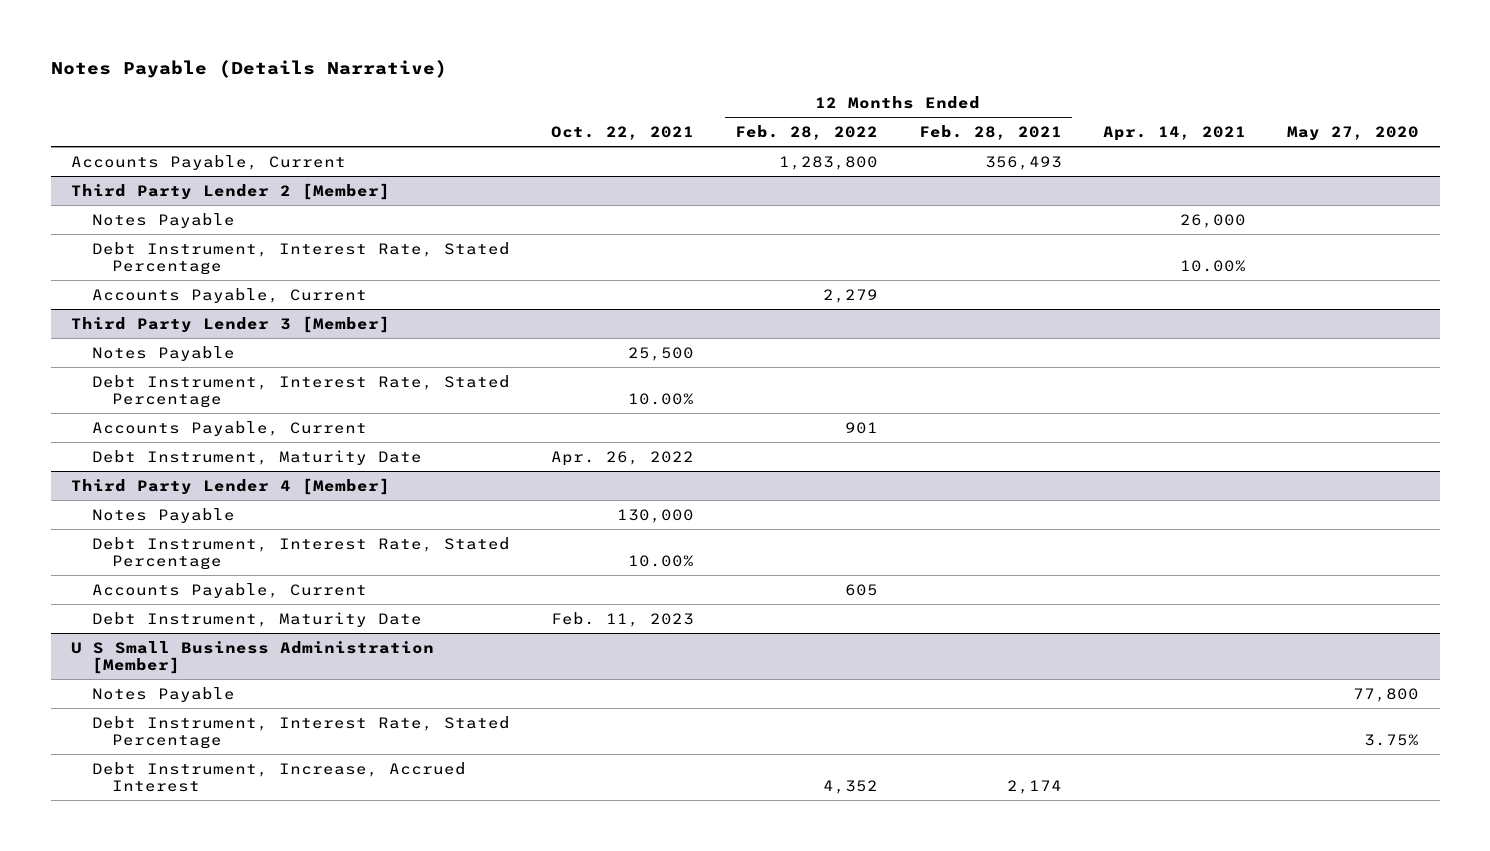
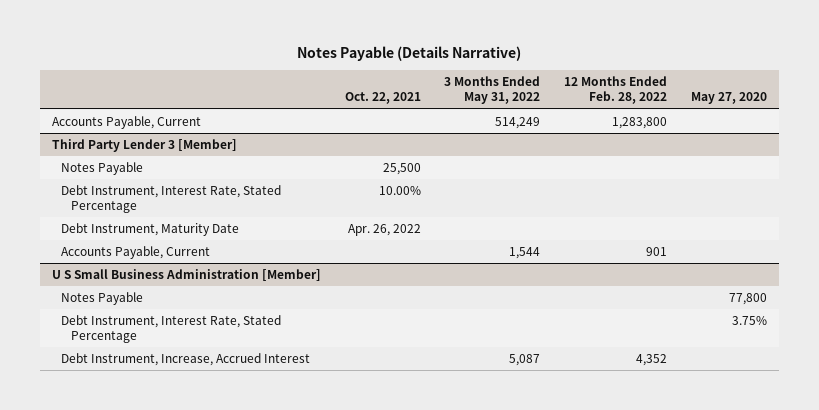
[918,124,1062,140] Feb. 28, 2021 -> none
[1103,125,1247,141] Apr. 14, 2021 -> none
none -> [444,76,541,105] 3 Months Ended May 31, 2022
[71,182,391,200] Third Party Lender 2 [Member] -> none
[91,212,235,228] Notes Payable -> none
[91,241,510,276] Debt Instrument, Interest Rate, Stated Percentage -> none
[91,287,367,303] Accounts Payable, Current -> none
[71,477,391,495] Third Party Lender 4 [Member] -> none
[91,507,235,523] Notes Payable -> none
[91,536,510,571] Debt Instrument, Interest Rate, Stated Percentage -> none
[91,582,367,598] Accounts Payable, Current -> none
[91,611,422,627] Debt Instrument, Maturity Date -> none
[91,420,367,436] Accounts Payable, Current -> [61,245,211,259] Accounts Payable, Current

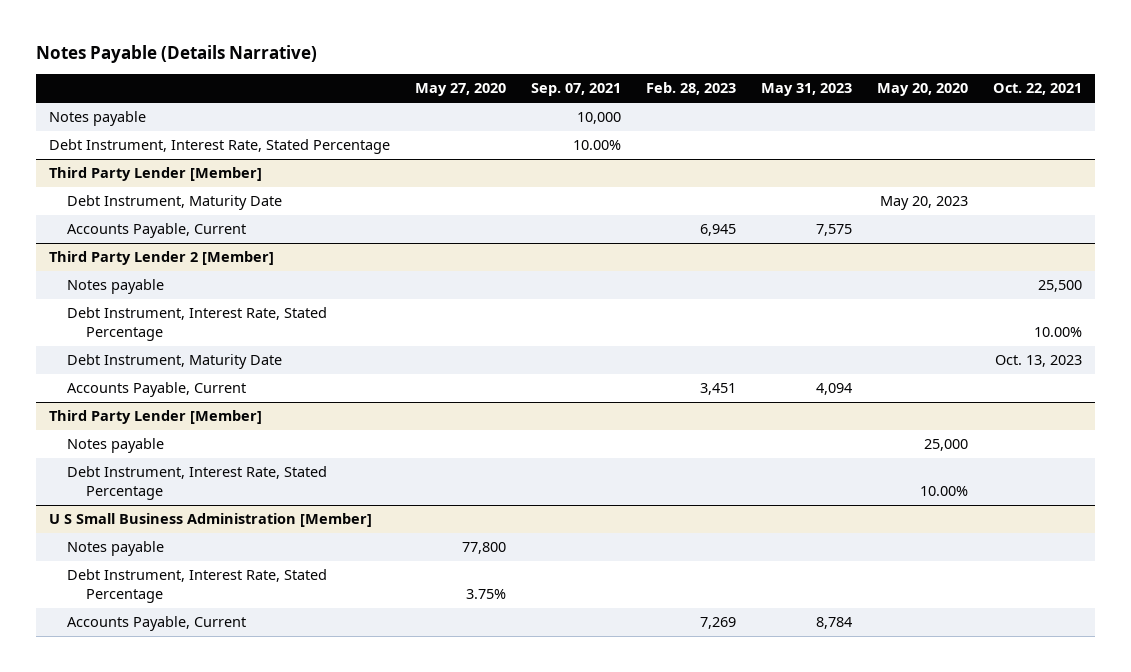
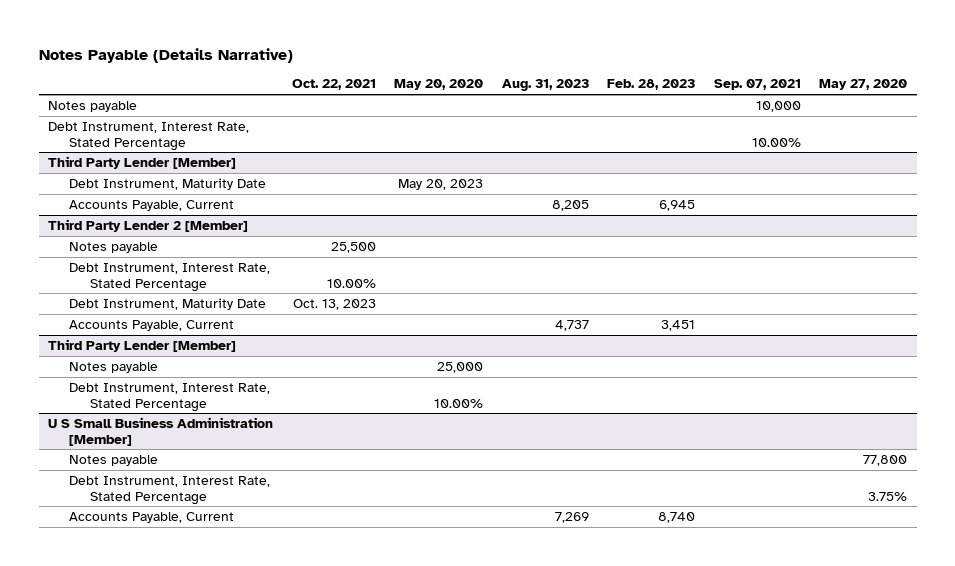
[761,83,853,97] May 31, 2023 -> none
none -> [501,79,589,92] Aug. 31, 2023
[700,617,737,630] 7,269 -> [658,511,696,523] 8,740

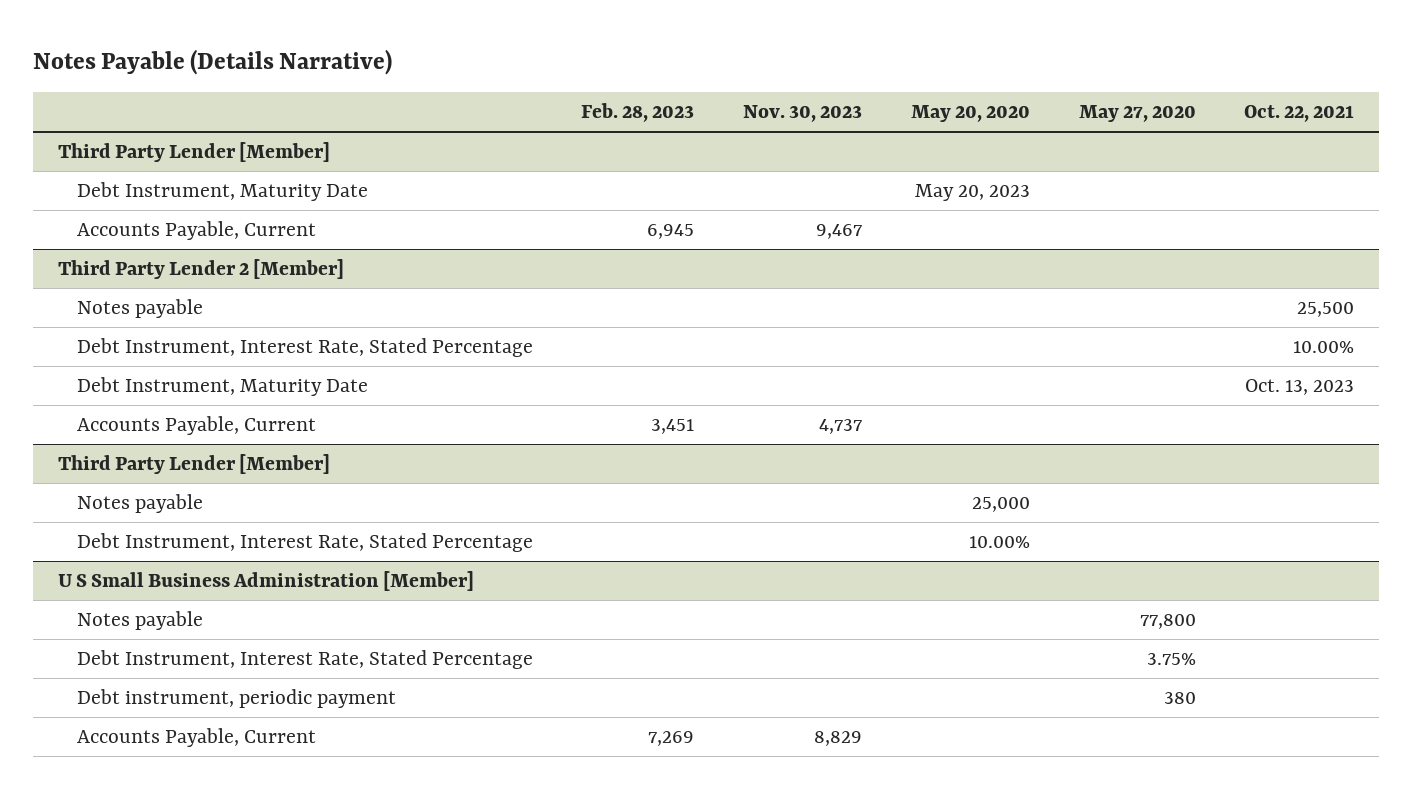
[501,79,589,92] Aug. 31, 2023 -> none
[713,79,801,91] Sep. 07, 2021 -> none
none -> [743,105,863,123] Nov. 30, 2023
[48,100,138,112] Notes payable -> none
[48,121,250,151] Debt Instrument, Interest Rate, Stated Percentage -> none
none -> [76,689,396,709] Debt instrument, periodic payment
[658,511,696,523] 8,740 -> [648,731,695,747] 7,269

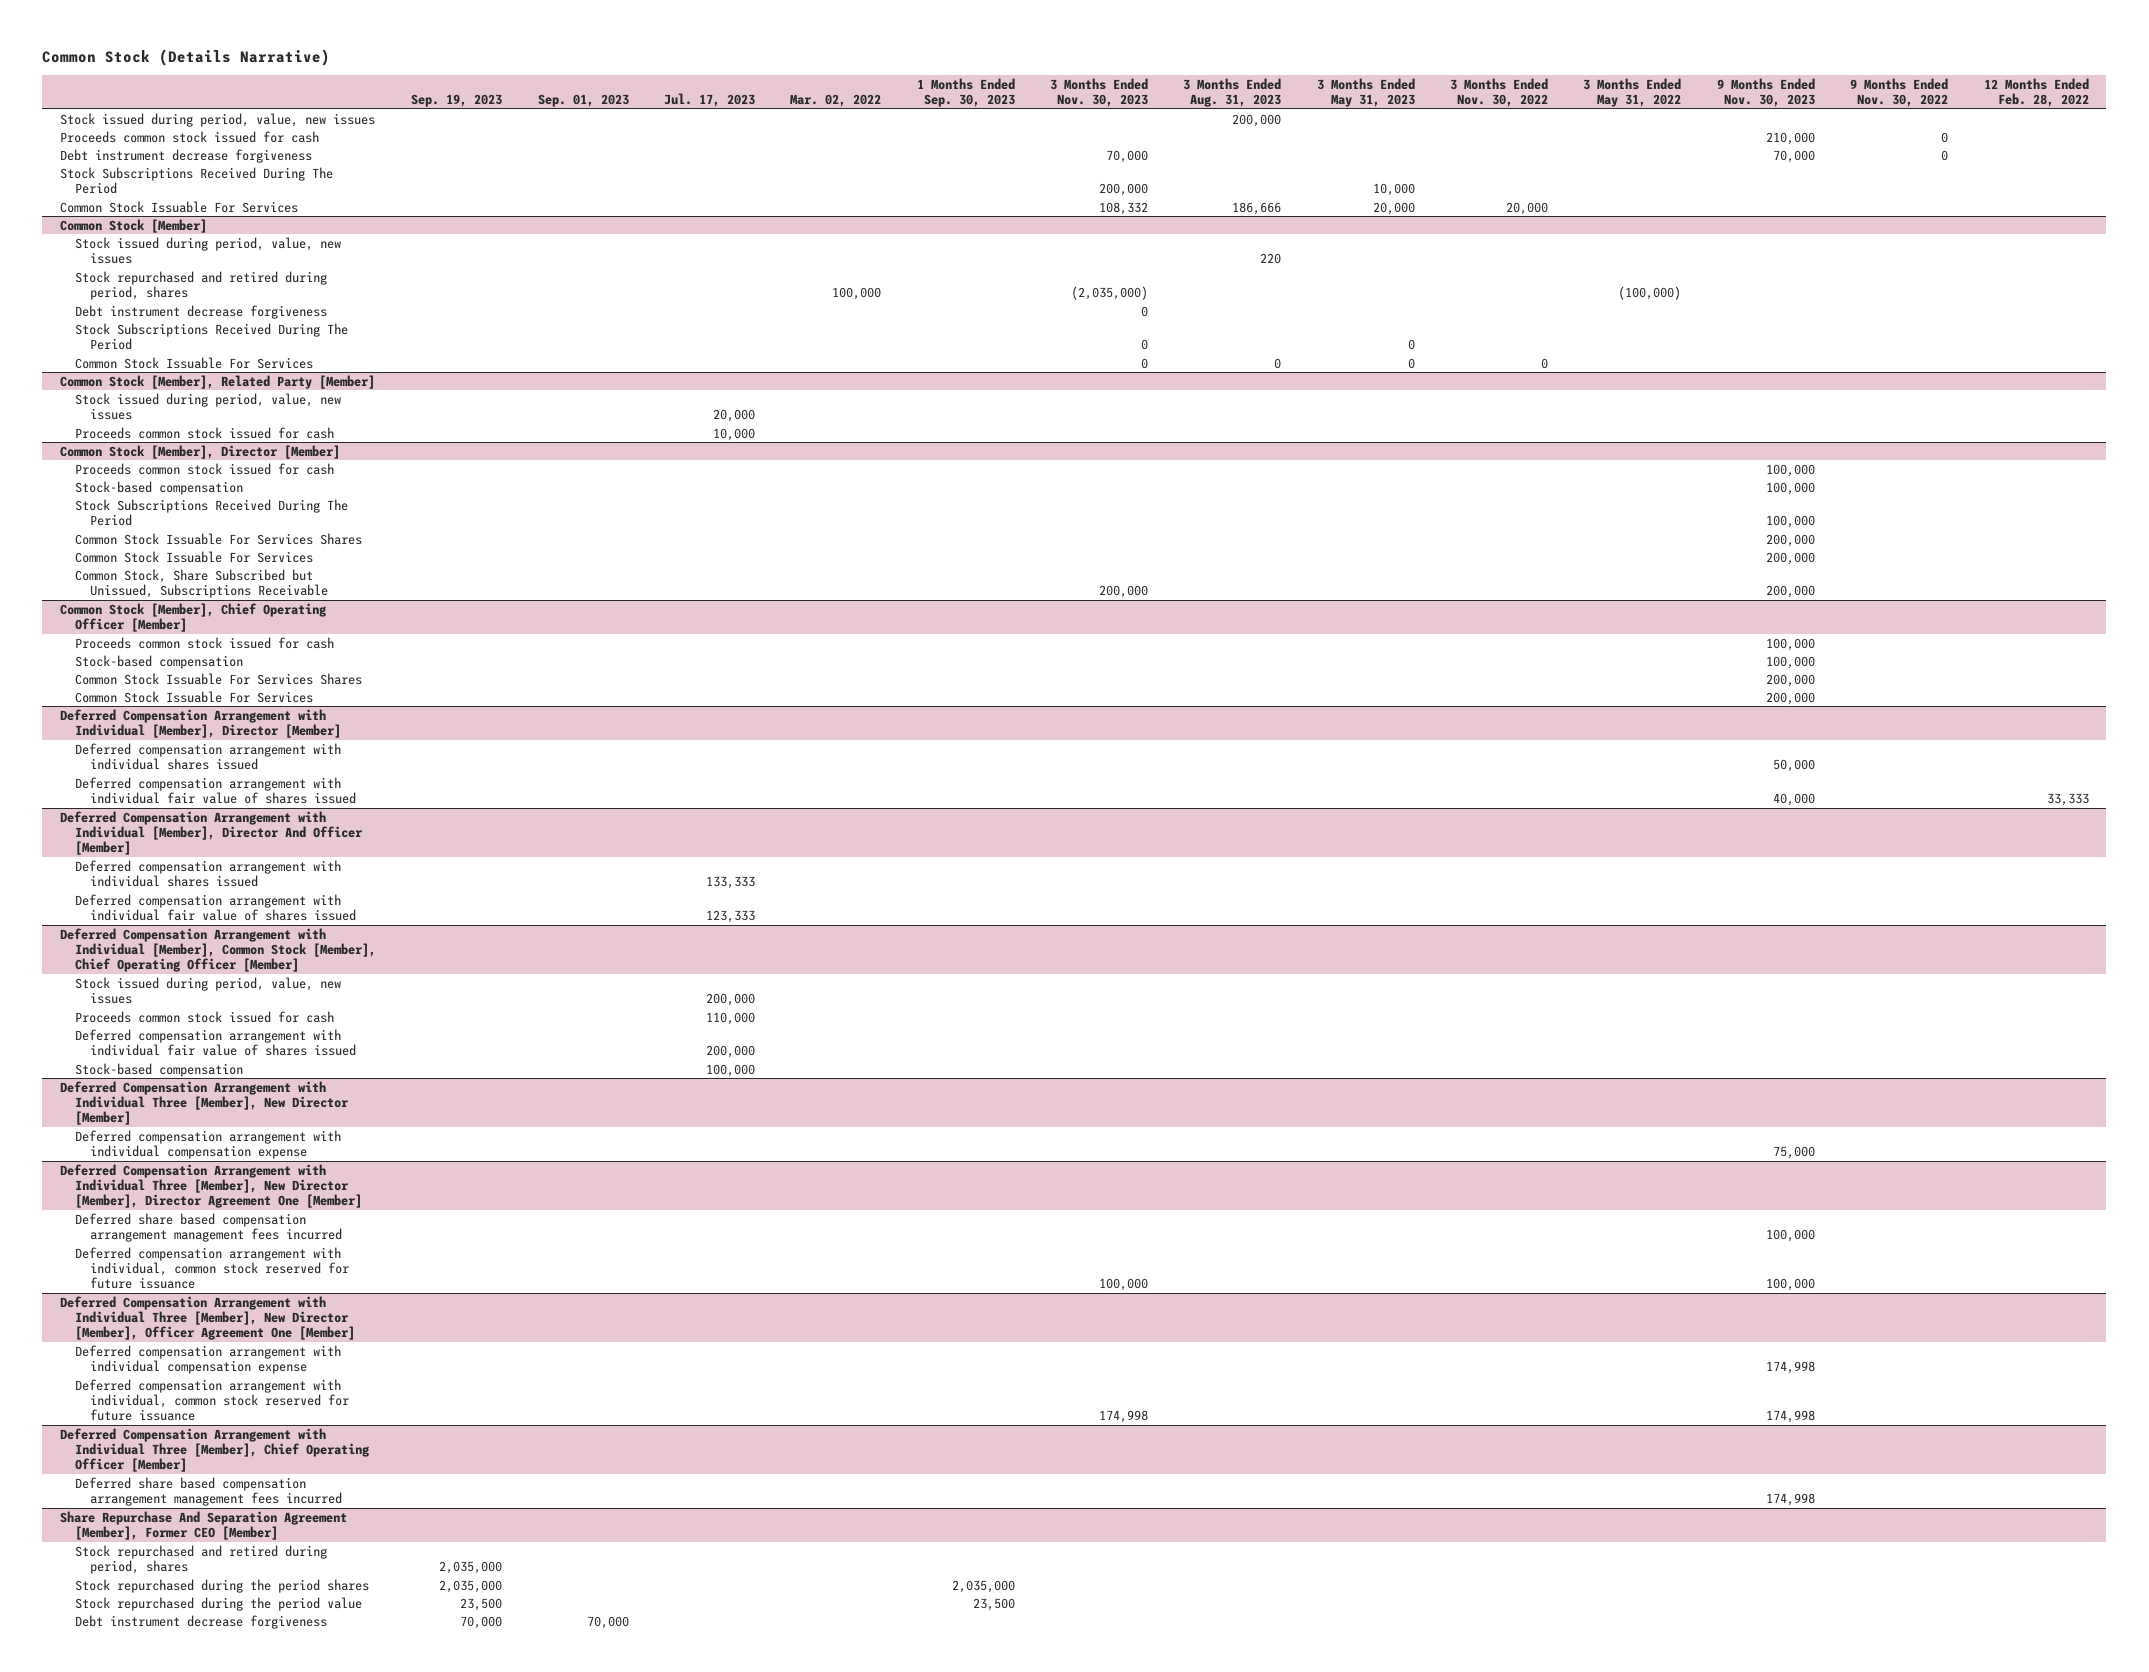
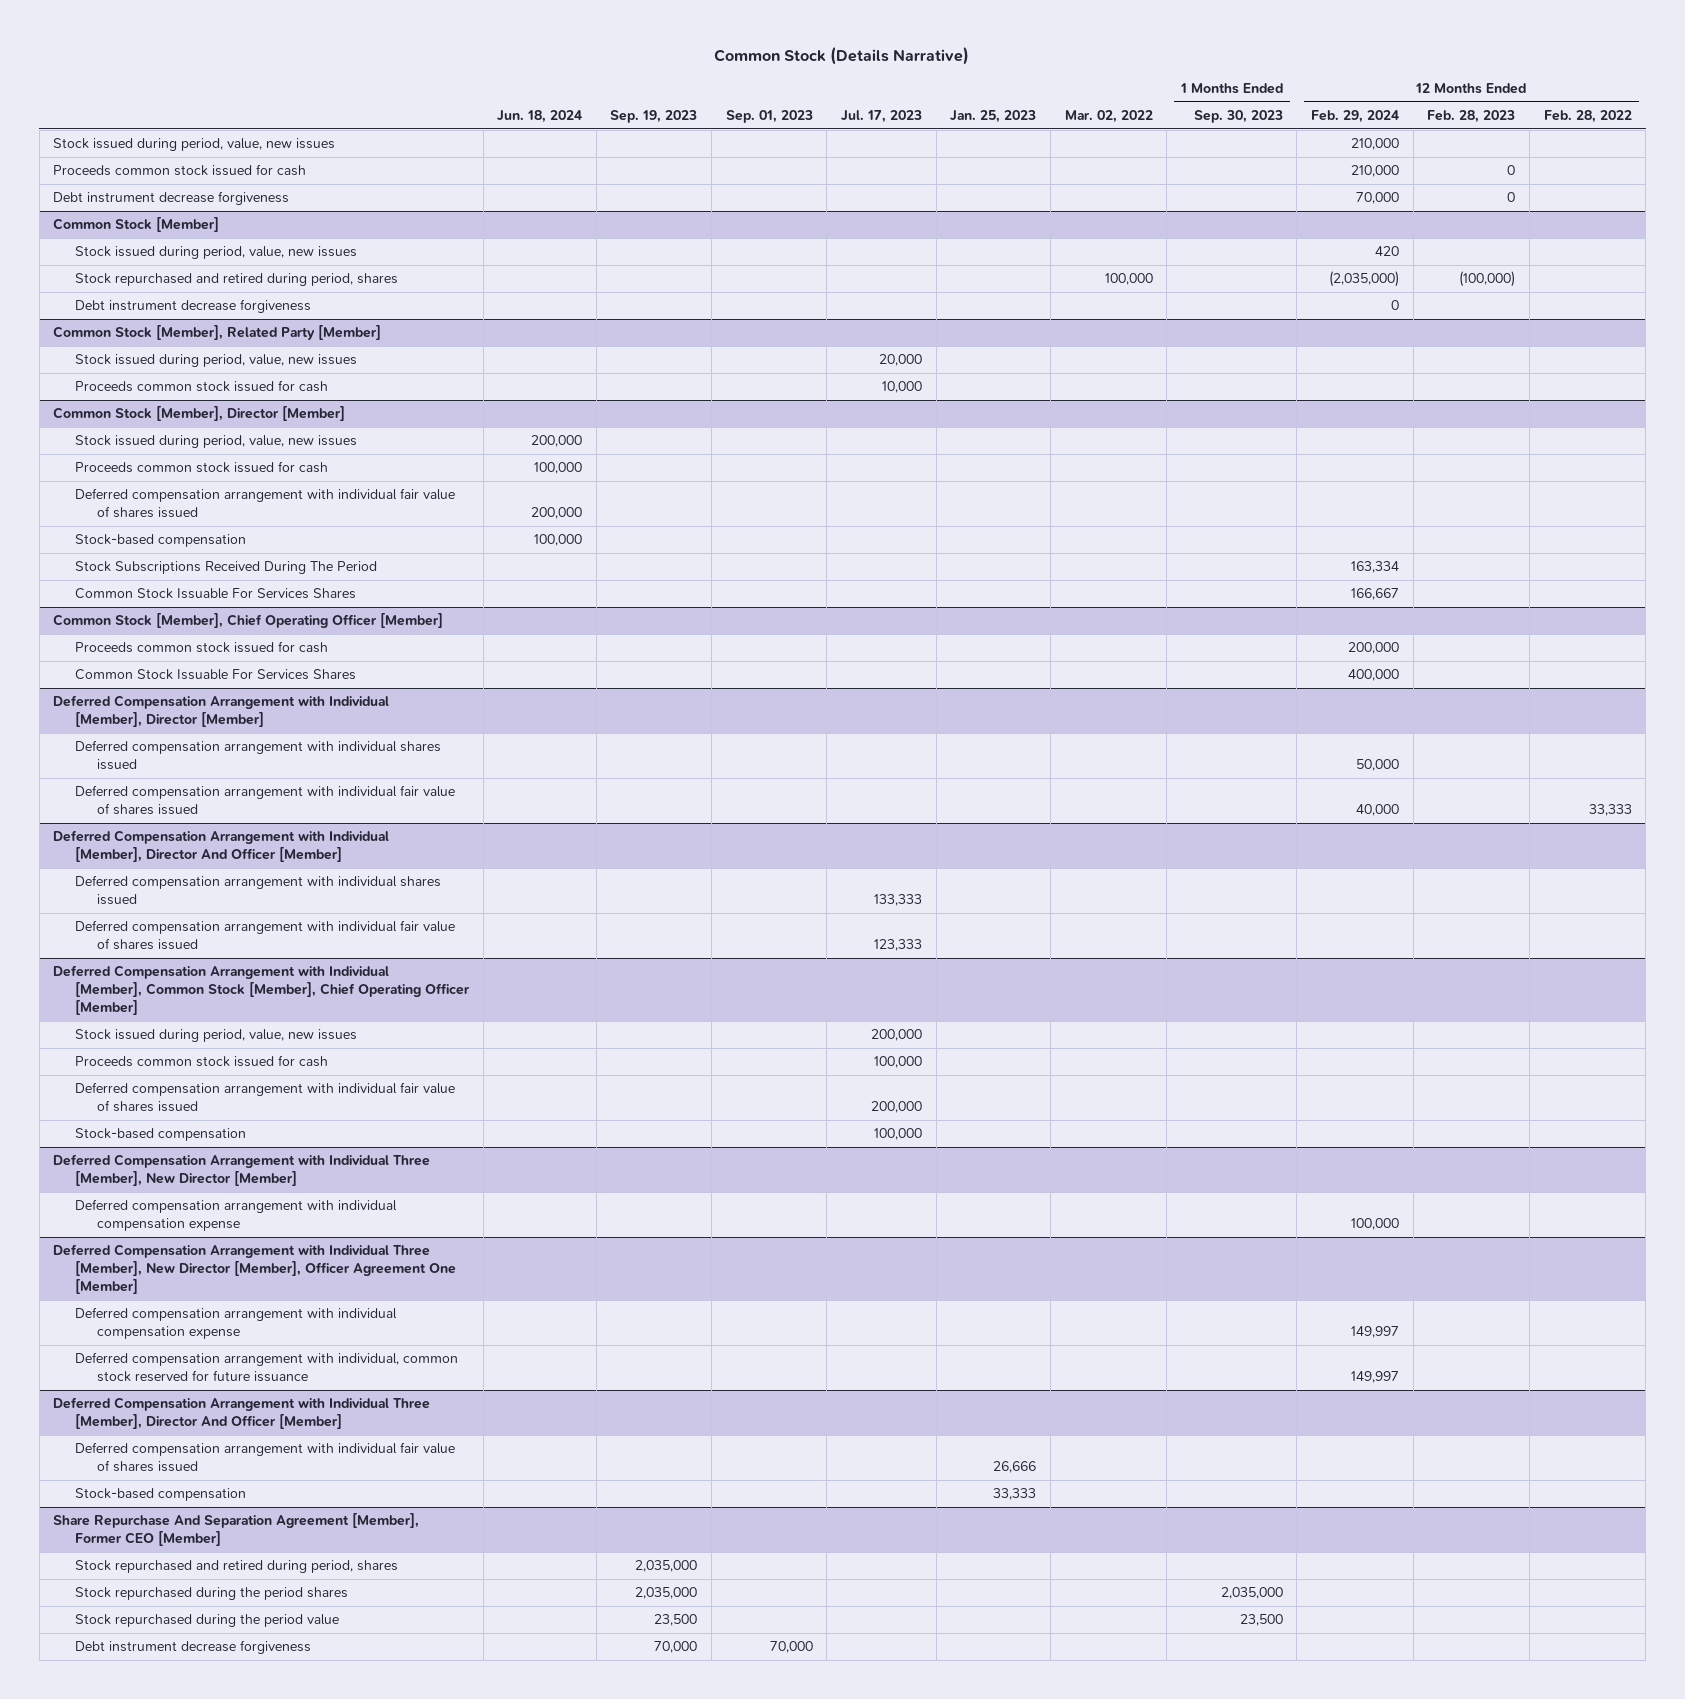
[1050,78,1149,108] 3 Months Ended Nov. 30, 2023 -> none
[1183,78,1282,108] 3 Months Ended Aug. 31, 2023 -> none
[1316,78,1415,108] 3 Months Ended May 31, 2023 -> none
[1450,78,1549,108] 3 Months Ended Nov. 30, 2022 -> none
[1583,78,1682,108] 3 Months Ended May 31, 2022 -> none
[1716,78,1815,108] 9 Months Ended Nov. 30, 2023 -> none
[1850,78,1949,108] 9 Months Ended Nov. 30, 2022 -> none
none -> [497,110,583,124] Jun. 18, 2024
none -> [950,110,1037,124] Jan. 25, 2023
none -> [1311,110,1400,124] Feb. 29, 2024
none -> [1427,110,1516,124] Feb. 28, 2023
[60,166,334,194] Stock Subscriptions Received During The Period -> none
[60,200,299,213] Common Stock Issuable For Services -> none
[74,322,348,350] Stock Subscriptions Received During The Period -> none
[74,356,313,369] Common Stock Issuable For Services -> none
none -> [74,435,357,449] Stock issued during period, value, new issues
none -> [74,488,455,519] Deferred compensation arrangement with individual fair value of shares issued
[74,550,313,563] Common Stock Issuable For Services -> none
[74,568,328,598] Common Stock, Share Subscribed but Unissued, Subscriptions Receivable -> none
[74,654,243,669] Stock-based compensation -> none
[74,690,313,703] Common Stock Issuable For Services -> none
[705,1011,755,1025] 110,000 -> [873,1056,922,1069] 100,000
[60,1163,362,1208] Deferred Compensation Arrangement with Individual Three [Member], New Director [Member], Director Agreement One [Member] -> none
[74,1212,342,1242] Deferred share based compensation arrangement management fees incurred -> none
[74,1246,349,1289] Deferred compensation arrangement with individual, common stock reserved for future issuance -> none
[74,1476,342,1506] Deferred share based compensation arrangement management fees incurred -> none
[60,1427,370,1472] Deferred Compensation Arrangement with Individual Three [Member], Chief Operating Officer [Member] -> [53,1397,431,1430] Deferred Compensation Arrangement with Individual Three [Member], Director And Officer [Member]
none -> [74,1442,455,1473] Deferred compensation arrangement with individual fair value of shares issued
none -> [74,1488,246,1502] Stock-based compensation

